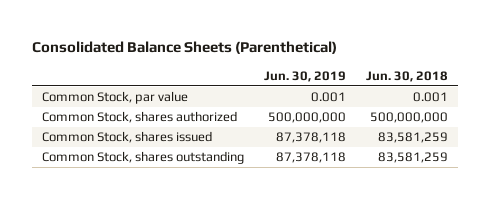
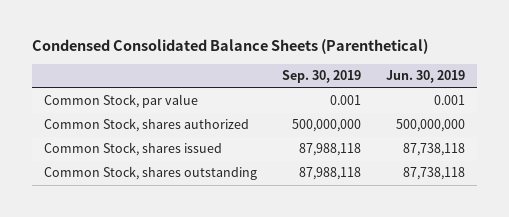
[31,41,337,55] Consolidated Balance Sheets (Parenthetical) -> [31,39,428,55] Condensed Consolidated Balance Sheets (Parenthetical)
[366,70,449,82] Jun. 30, 2018 -> none
none -> [282,70,362,84] Sep. 30, 2019
[275,132,346,144] 87,378,118 -> [402,143,465,157] 87,738,118
[275,152,346,164] 87,378,118 -> [402,167,465,181] 87,738,118

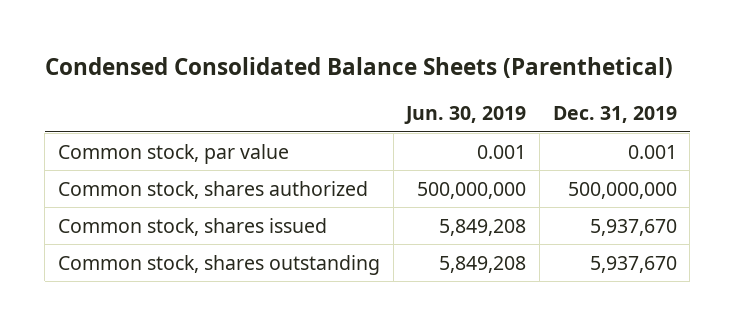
[282,70,362,84] Sep. 30, 2019 -> none
none -> [552,106,677,124] Dec. 31, 2019
[44,94,199,109] Common Stock, par value -> [57,143,289,164] Common stock, par value
[44,118,250,133] Common Stock, shares authorized -> [57,180,368,199] Common stock, shares authorized
[44,142,223,157] Common Stock, shares issued -> [57,217,327,236] Common stock, shares issued
[402,143,465,157] 87,738,118 -> [439,218,527,236] 5,849,208
[44,166,258,181] Common Stock, shares outstanding -> [57,254,380,275] Common stock, shares outstanding
[402,167,465,181] 87,738,118 -> [439,255,527,273] 5,849,208

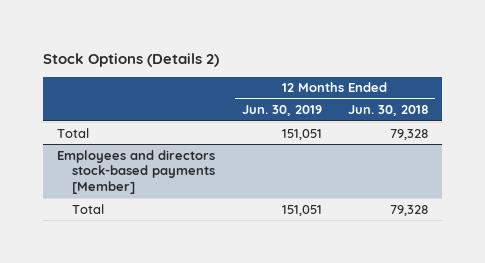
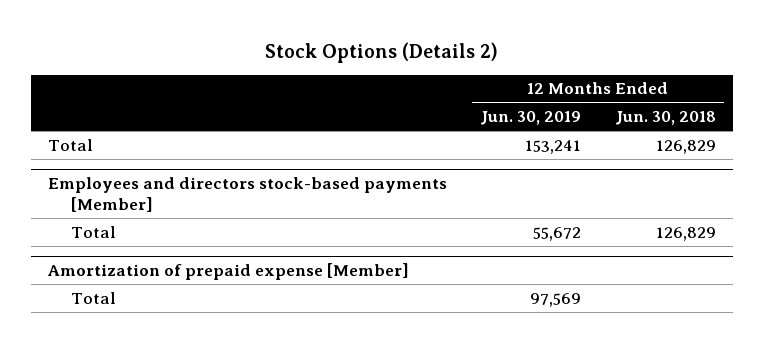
[281,128,322,140] 151,051 -> [525,139,582,154] 153,241
[389,128,429,140] 79,328 -> [655,139,716,154] 126,829
[281,204,322,216] 151,051 -> [533,226,582,241] 55,672
[389,204,429,216] 79,328 -> [655,226,716,241] 126,829
none -> [46,263,409,281] Amortization of prepaid expense [Member]
none -> [70,291,116,304] Total

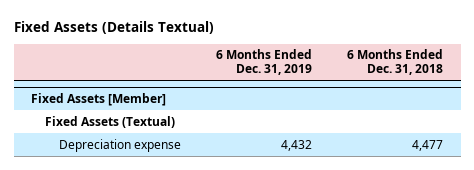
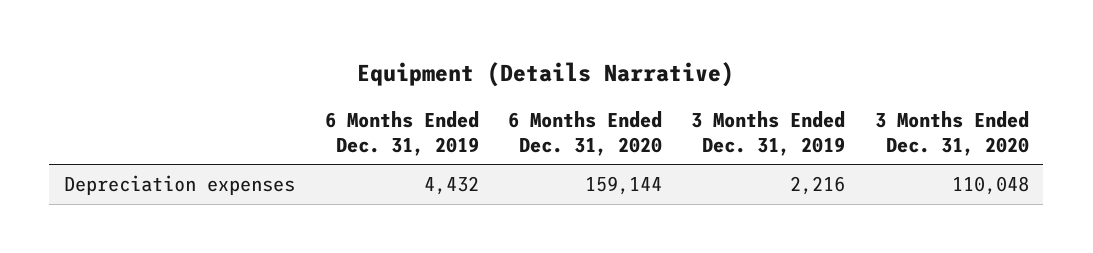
[13,21,214,35] Fixed Assets (Details Textual) -> [357,61,735,87] Equipment (Details Narrative)
[347,49,444,76] 6 Months Ended Dec. 31, 2018 -> none
none -> [507,111,662,157] 6 Months Ended Dec. 31, 2020
none -> [691,111,846,157] 3 Months Ended Dec. 31, 2019
none -> [874,111,1029,157] 3 Months Ended Dec. 31, 2020
[31,93,167,107] Fixed Assets [Member] -> none
[44,115,175,128] Fixed Assets (Textual) -> none
[58,138,181,152] Depreciation expense -> [64,175,296,196] Depreciation expenses

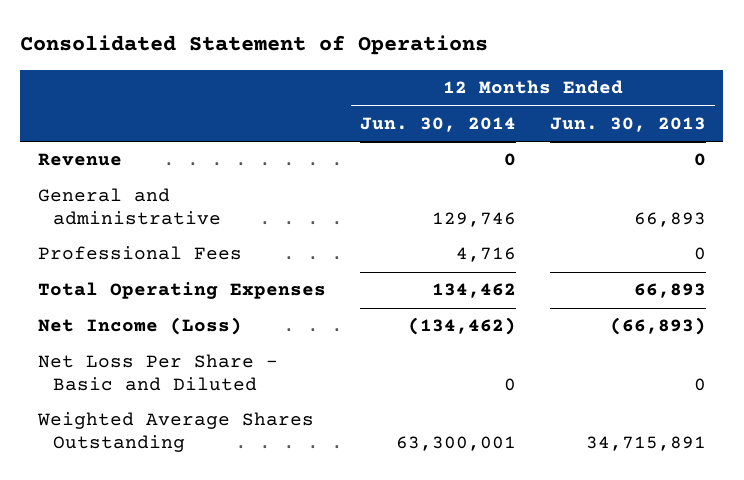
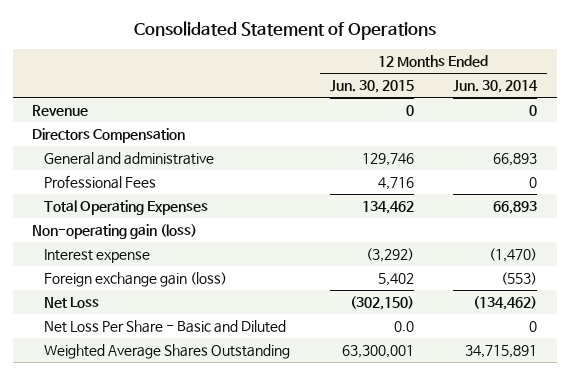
[550,116,707,132] Jun. 30, 2013 -> none
none -> [329,80,414,94] Jun. 30, 2015
none -> [32,128,186,144] Directors Compensation
[431,211,516,227] 129,746 -> [493,153,538,167] 66,893
[455,247,516,263] 4,716 -> [529,177,538,189] 0
[431,283,516,299] 134,462 -> [493,201,538,215] 66,893
none -> [32,224,198,240] Non-operating gain (loss)
none -> [44,249,151,264] Interest expense
none -> [44,272,228,288] Foreign exchange gain (loss)
[37,317,242,336] Net Income (Loss) -> [44,297,100,309] Net Loss
[395,435,516,451] 63,300,001 -> [465,345,538,359] 34,715,891

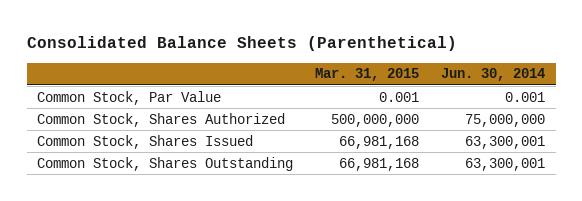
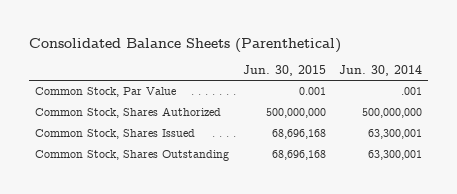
[315,68,420,82] Mar. 31, 2015 -> none
none -> [242,65,326,77] Jun. 30, 2015
[504,91,545,102] 0.001 -> [400,87,422,96] .001
[464,113,545,127] 75,000,000 -> [361,108,422,119] 500,000,000

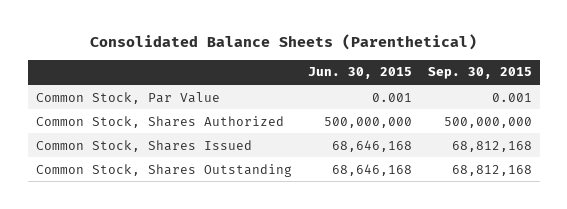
[338,65,422,77] Jun. 30, 2014 -> none
none -> [427,67,532,80] Sep. 30, 2015
[271,129,326,140] 68,696,168 -> [331,139,412,152] 68,646,168
[271,150,326,161] 68,696,168 -> [331,163,412,176] 68,646,168

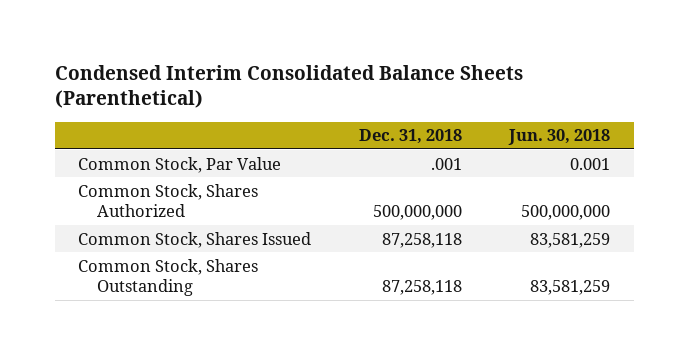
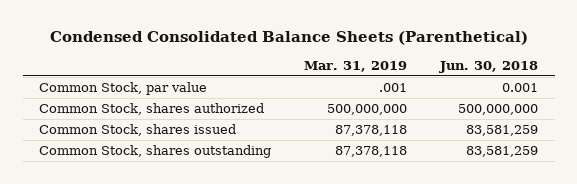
[54,64,523,109] Condensed Interim Consolidated Balance Sheets (Parenthetical) -> [49,31,528,46] Condensed Consolidated Balance Sheets (Parenthetical)
[358,129,462,145] Dec. 31, 2018 -> none
none -> [304,61,408,73] Mar. 31, 2019
[78,156,282,173] Common Stock, Par Value -> [39,82,208,96] Common Stock, par value
[78,183,259,218] Common Stock, Shares Authorized -> [39,103,265,116] Common Stock, shares authorized
[78,231,312,248] Common Stock, Shares Issued -> [39,124,237,137] Common Stock, shares issued
[78,258,259,297] Common Stock, Shares Outstanding -> [39,145,272,159] Common Stock, shares outstanding

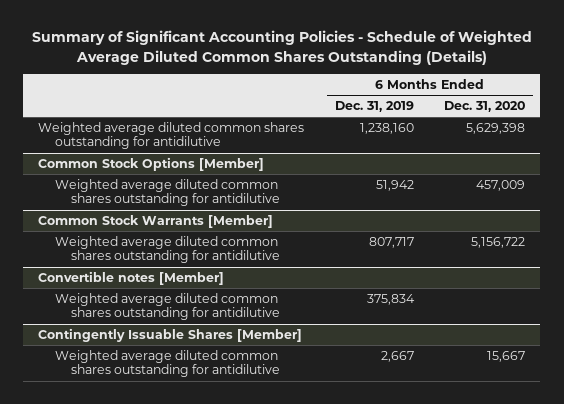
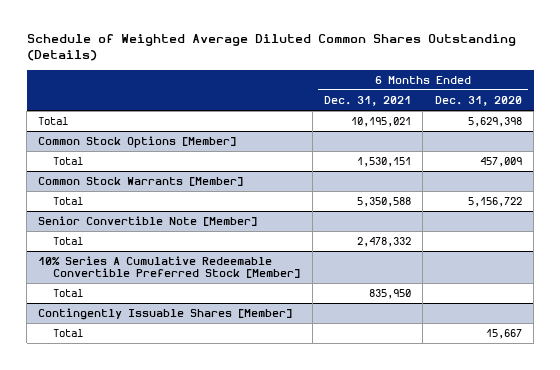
[31,30,532,65] Summary of Significant Accounting Policies - Schedule of Weighted Average Diluted Common Shares Outstanding (Details) -> [26,33,516,62] Schedule of Weighted Average Diluted Common Shares Outstanding (Details)
[334,101,414,113] Dec. 31, 2019 -> none
none -> [324,96,412,107] Dec. 31, 2021
[38,121,305,150] Weighted average diluted common shares outstanding for antidilutive -> [38,117,69,126] Total
[54,178,280,207] Weighted average diluted common shares outstanding for antidilutive -> [53,157,84,166] Total
[38,270,225,285] Convertible notes [Member] -> none
[54,235,280,264] Weighted average diluted common shares outstanding for antidilutive -> [53,197,84,206] Total
none -> [38,216,258,227] Senior Convertible Note [Member]
[54,292,280,321] Weighted average diluted common shares outstanding for antidilutive -> [53,237,84,246] Total
none -> [38,256,301,279] 10% Series A Cumulative Redeemable Convertible Preferred Stock [Member]
none -> [53,289,84,298] Total
[54,349,280,378] Weighted average diluted common shares outstanding for antidilutive -> [53,329,84,338] Total

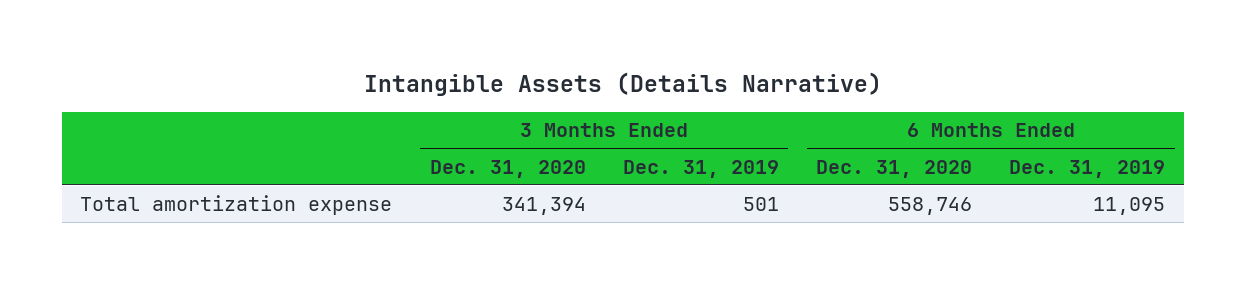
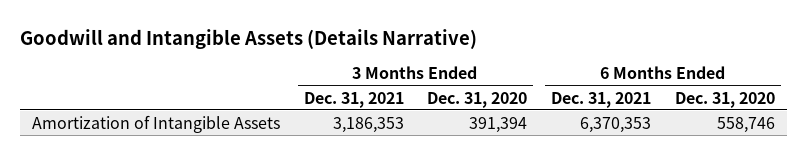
[363,72,882,97] Intangible Assets (Details Narrative) -> [19,28,477,49] Goodwill and Intangible Assets (Details Narrative)
[622,159,779,178] Dec. 31, 2019 -> none
[1009,159,1166,178] Dec. 31, 2019 -> none
none -> [303,91,404,108] Dec. 31, 2021
none -> [551,91,652,108] Dec. 31, 2021
[80,195,393,216] Total amortization expense -> none
none -> [31,115,280,134] Amortization of Intangible Assets

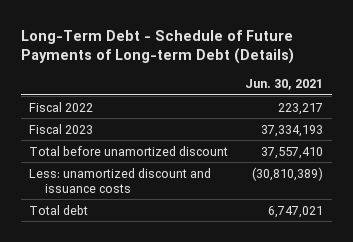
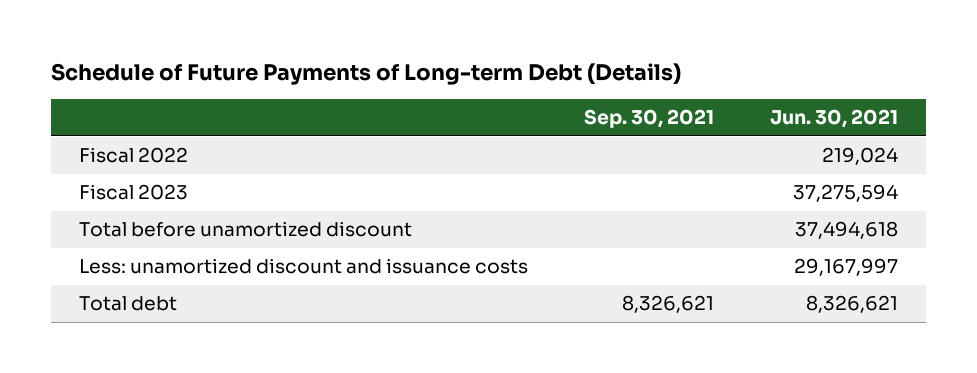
[21,29,295,64] Long-Term Debt - Schedule of Future Payments of Long-term Debt (Details) -> [51,63,682,86] Schedule of Future Payments of Long-term Debt (Details)
none -> [584,109,715,129] Sep. 30, 2021
[278,102,324,115] 223,217 -> [822,147,899,166] 219,024
[261,124,324,137] 37,334,193 -> [793,184,899,203] 37,275,594
[261,146,324,159] 37,557,410 -> [795,221,899,240] 37,494,618
[252,166,324,181] (30,810,389) -> [794,258,899,277] 29,167,997
[268,205,324,218] 6,747,021 -> [806,295,899,314] 8,326,621

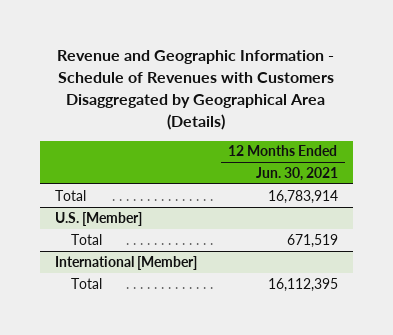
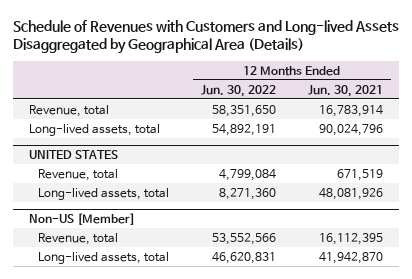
[57,50,335,130] Revenue and Geographic Information - Schedule of Revenues with Customers Disaggregated by Geographical Area (Details) -> [12,20,399,55] Schedule of Revenues with Customers and Long-lived Assets Disaggregated by Geographical Area (Details)
none -> [200,84,276,97] Jun. 30, 2022
[55,189,87,201] Total -> [28,104,109,117] Revenue, total
none -> [28,123,160,136] Long-lived assets, total
[55,211,143,226] U.S. [Member] -> [28,149,118,160] UNITED STATES
[71,233,103,245] Total -> [37,168,118,181] Revenue, total
none -> [37,187,169,200] Long-lived assets, total
[55,255,198,270] International [Member] -> [28,212,135,225] Non-US [Member]
[71,277,103,289] Total -> [37,232,118,245] Revenue, total
none -> [37,251,169,264] Long-lived assets, total

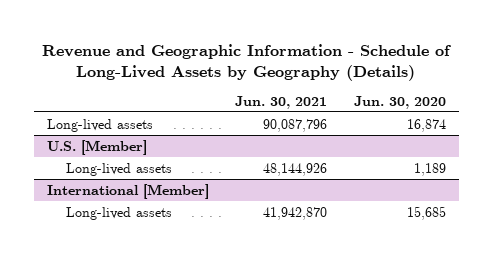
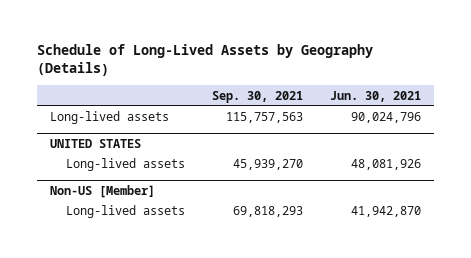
[42,43,452,81] Revenue and Geographic Information - Schedule of Long-Lived Assets by Geography (Details) -> [36,44,373,77] Schedule of Long-Lived Assets by Geography (Details)
[353,95,446,109] Jun. 30, 2020 -> none
none -> [212,90,304,103] Sep. 30, 2021
[263,118,328,132] 90,087,796 -> [350,112,421,124] 90,024,796
[47,139,148,155] U.S. [Member] -> [50,139,142,149] UNITED STATES
[263,162,328,176] 48,144,926 -> [350,159,421,171] 48,081,926
[47,183,210,199] International [Member] -> [50,185,156,199] Non-US [Member]

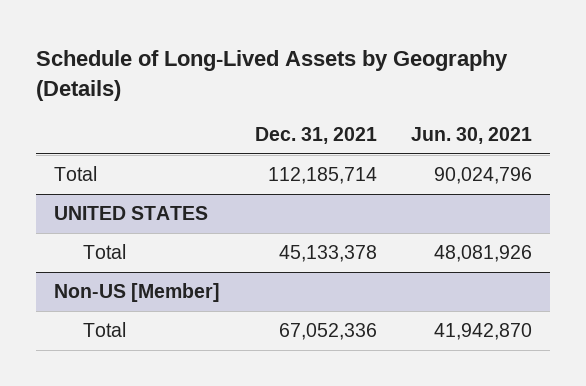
[212,90,304,103] Sep. 30, 2021 -> none
none -> [254,127,377,145] Dec. 31, 2021
[50,111,170,125] Long-lived assets -> [53,165,97,181] Total
[66,158,186,172] Long-lived assets -> [82,243,126,259] Total
[66,205,186,219] Long-lived assets -> [82,321,126,337] Total

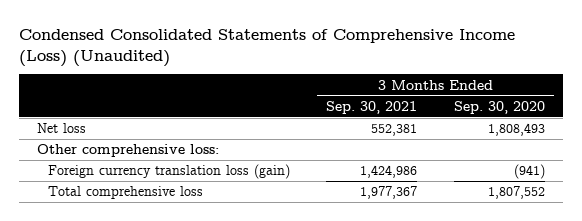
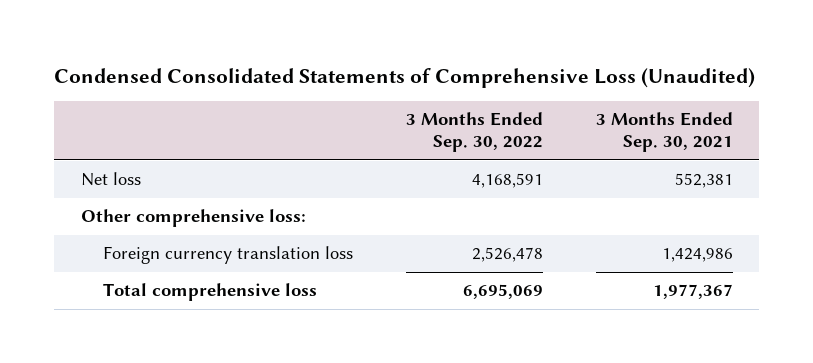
[18,28,515,67] Condensed Consolidated Statements of Comprehensive Income (Loss) (Unaudited) -> [54,67,756,88] Condensed Consolidated Statements of Comprehensive Loss (Unaudited)
[453,100,545,114] Sep. 30, 2020 -> none
none -> [406,112,544,153] 3 Months Ended Sep. 30, 2022
[48,164,291,180] Foreign currency translation loss (gain) -> [103,246,354,265] Foreign currency translation loss

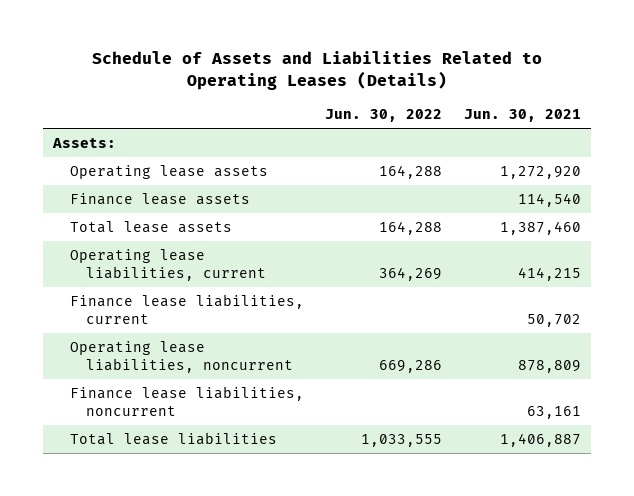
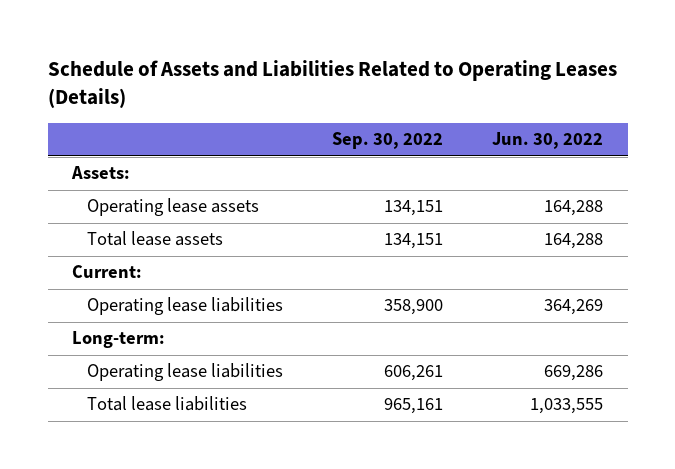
[463,108,581,122] Jun. 30, 2021 -> none
none -> [331,132,443,150] Sep. 30, 2022
[69,193,250,206] Finance lease assets -> none
[69,294,304,324] Finance lease liabilities, current -> none
[69,386,304,416] Finance lease liabilities, noncurrent -> none
none -> [72,265,143,279] Current:
[69,249,267,281] Operating lease liabilities, current -> [86,297,283,316] Operating lease liabilities
none -> [72,331,166,349] Long-term:
[69,341,294,373] Operating lease liabilities, noncurrent -> [86,363,283,382] Operating lease liabilities

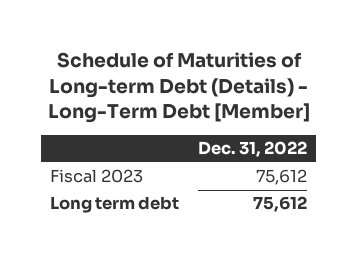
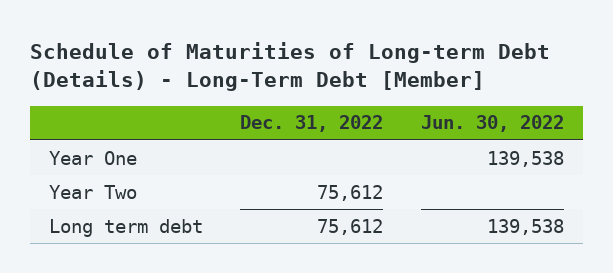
none -> [421,115,565,133] Jun. 30, 2022
none -> [48,150,137,165] Year One
[50,169,144,184] Fiscal 2023 -> [48,184,137,199] Year Two

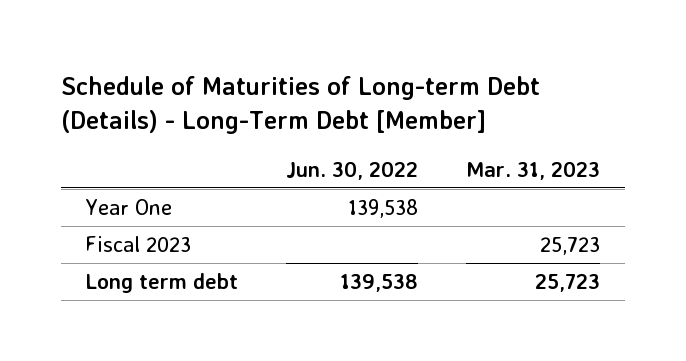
[240,115,384,133] Dec. 31, 2022 -> none
none -> [466,160,601,180] Mar. 31, 2023
[48,184,137,199] Year Two -> [85,235,192,252] Fiscal 2023

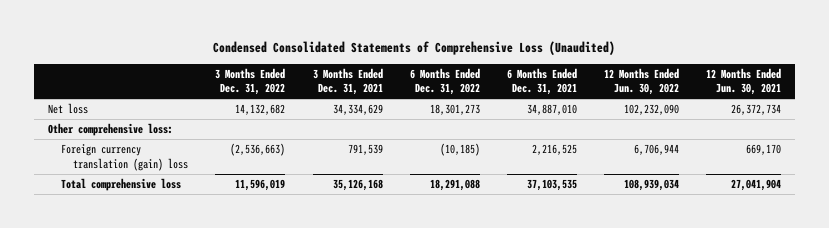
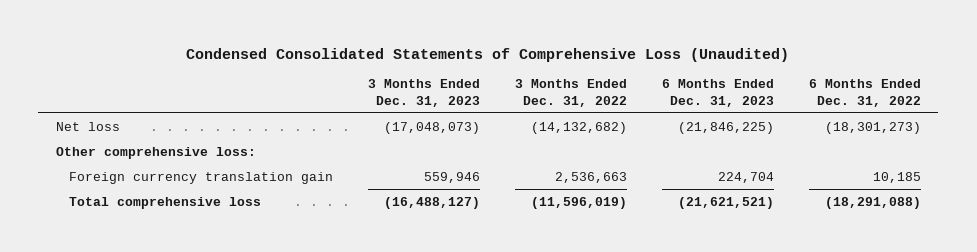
[312,67,383,96] 3 Months Ended Dec. 31, 2021 -> none
[506,67,577,96] 6 Months Ended Dec. 31, 2021 -> none
[603,67,679,96] 12 Months Ended Jun. 30, 2022 -> none
[705,67,781,96] 12 Months Ended Jun. 30, 2021 -> none
none -> [367,79,480,107] 3 Months Ended Dec. 31, 2023
none -> [661,79,774,107] 6 Months Ended Dec. 31, 2023
[235,104,286,116] 14,132,682 -> [530,121,627,134] (14,132,682)
[429,104,480,116] 18,301,273 -> [824,121,921,134] (18,301,273)
[60,144,189,171] Foreign currency translation (gain) loss -> [68,171,333,184] Foreign currency translation gain
[230,143,286,157] (2,536,663) -> [554,171,627,183] 2,536,663
[439,143,480,157] (10,185) -> [872,171,921,183] 10,185
[235,179,286,192] 11,596,019 -> [530,196,627,209] (11,596,019)
[429,179,480,192] 18,291,088 -> [824,196,921,209] (18,291,088)

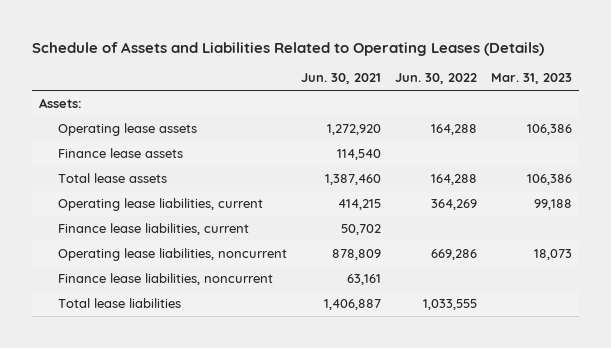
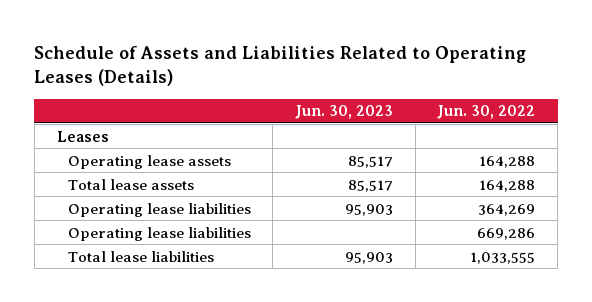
[300,73,381,85] Jun. 30, 2021 -> none
[490,73,572,85] Mar. 31, 2023 -> none
none -> [295,105,394,120] Jun. 30, 2023
[39,97,83,108] Assets: -> none
none -> [56,130,109,142] Leases
[57,147,183,158] Finance lease assets -> none
[57,222,249,235] Finance lease liabilities, current -> none
[57,272,273,285] Finance lease liabilities, noncurrent -> none
[57,197,263,211] Operating lease liabilities, current -> [67,202,251,217] Operating lease liabilities
[57,247,287,261] Operating lease liabilities, noncurrent -> [67,226,251,241] Operating lease liabilities

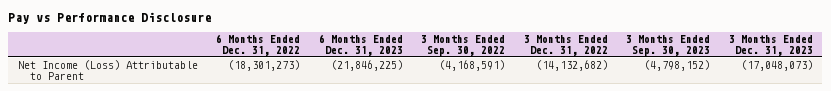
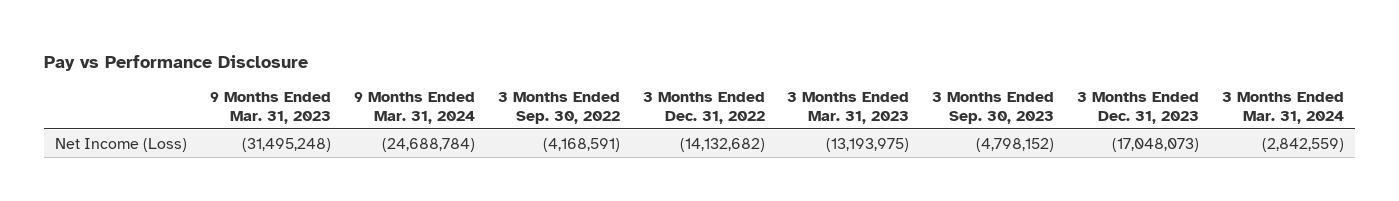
[216,33,301,56] 6 Months Ended Dec. 31, 2022 -> none
[318,33,403,56] 6 Months Ended Dec. 31, 2023 -> none
none -> [209,92,331,124] 9 Months Ended Mar. 31, 2023
none -> [353,92,475,124] 9 Months Ended Mar. 31, 2024
none -> [787,92,910,124] 3 Months Ended Mar. 31, 2023
none -> [1221,92,1344,124] 3 Months Ended Mar. 31, 2024
[17,60,198,81] Net Income (Loss) Attributable to Parent -> [55,137,188,152] Net Income (Loss)

